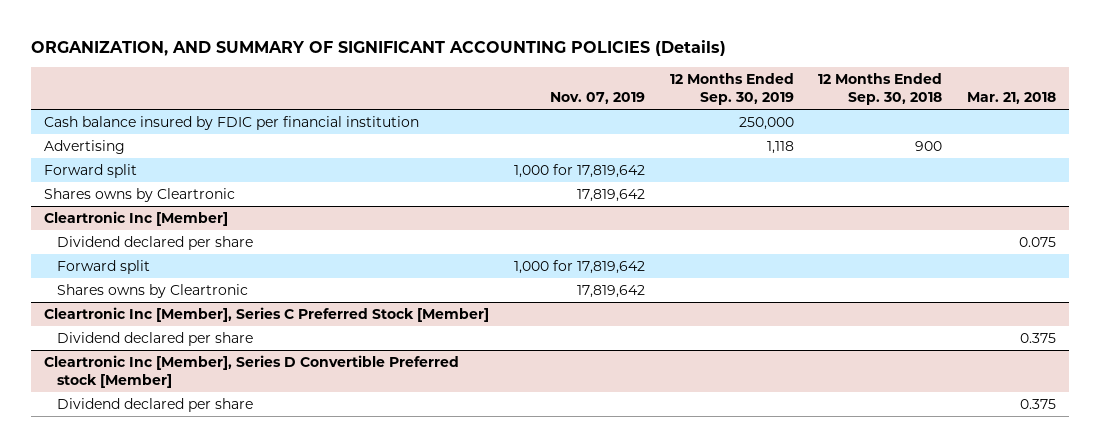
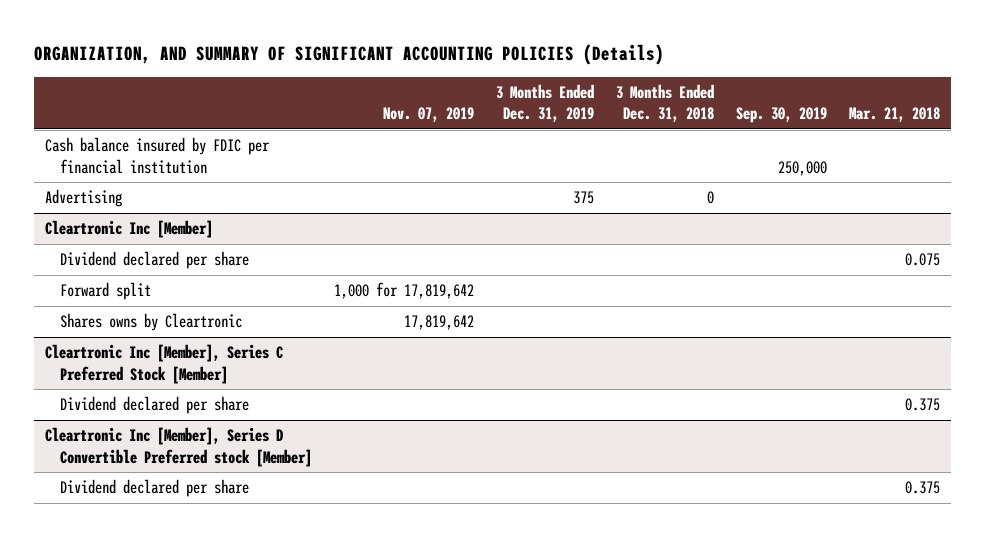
[669,73,794,105] 12 Months Ended Sep. 30, 2019 -> none
[818,73,943,105] 12 Months Ended Sep. 30, 2018 -> none
none -> [495,83,594,123] 3 Months Ended Dec. 31, 2019
none -> [615,83,714,123] 3 Months Ended Dec. 31, 2018
none -> [735,107,827,124] Sep. 30, 2019
[43,164,137,179] Forward split -> none
[43,188,235,203] Shares owns by Cleartronic -> none

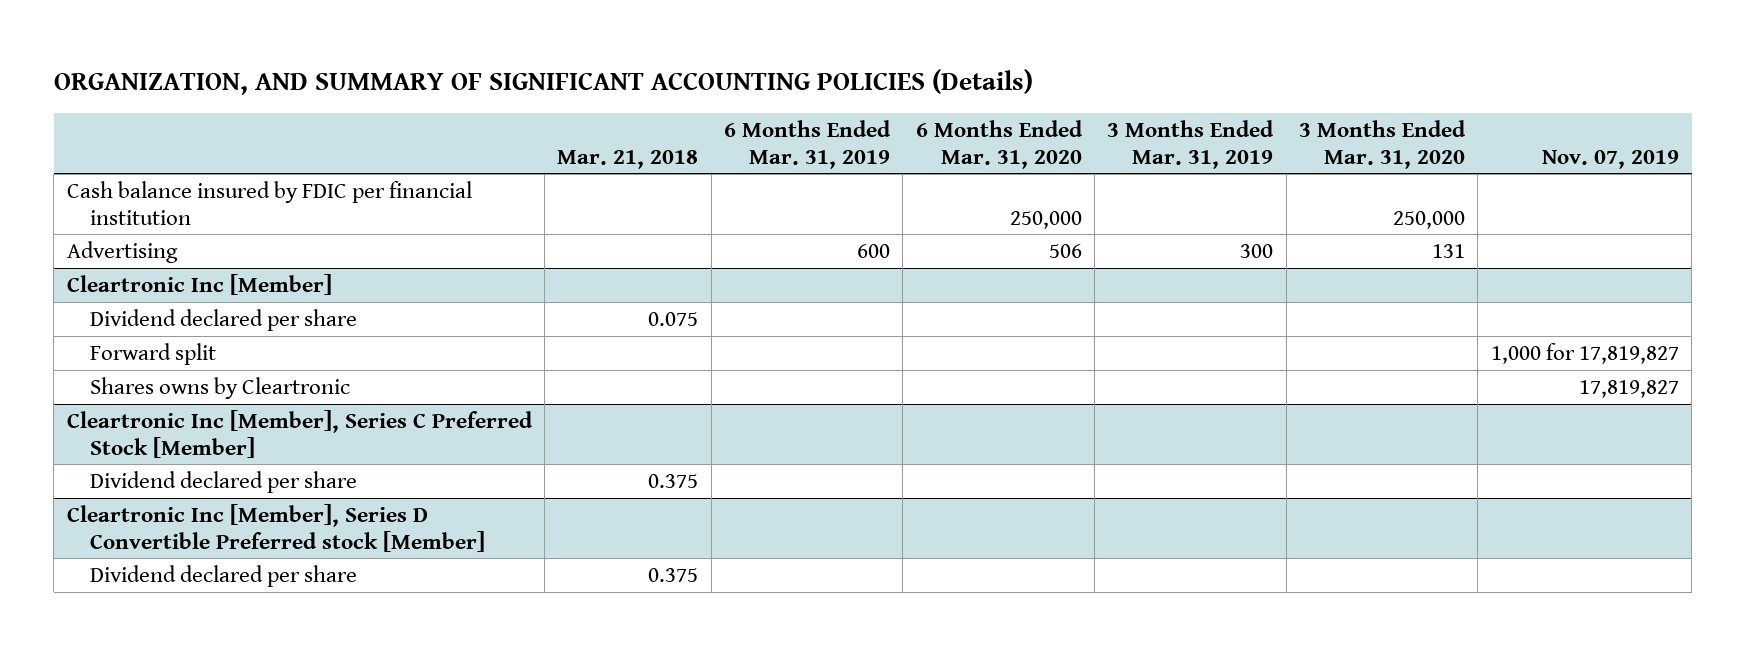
[495,83,594,123] 3 Months Ended Dec. 31, 2019 -> none
[615,83,714,123] 3 Months Ended Dec. 31, 2018 -> none
[735,107,827,124] Sep. 30, 2019 -> none
none -> [723,119,891,169] 6 Months Ended Mar. 31, 2019
none -> [915,119,1083,169] 6 Months Ended Mar. 31, 2020
none -> [1107,119,1275,169] 3 Months Ended Mar. 31, 2019
none -> [1299,119,1467,169] 3 Months Ended Mar. 31, 2020
[333,282,474,300] 1,000 for 17,819,642 -> [1490,342,1679,364] 1,000 for 17,819,827
[403,315,474,331] 17,819,642 -> [1578,379,1679,398] 17,819,827

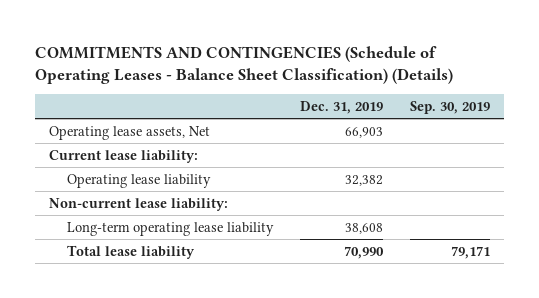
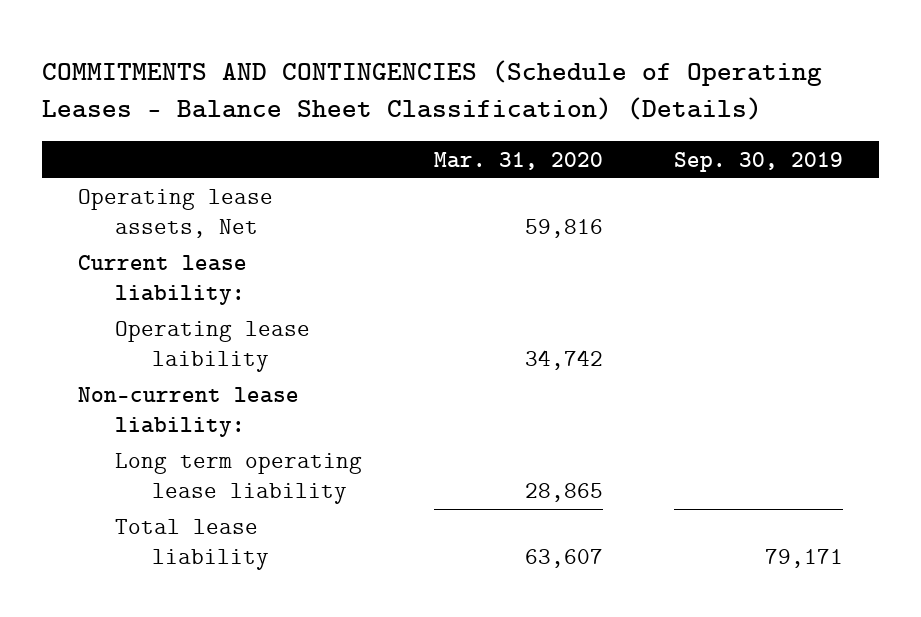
[300,100,384,114] Dec. 31, 2019 -> none
none -> [433,151,603,170] Mar. 31, 2020
[67,173,212,188] Operating lease liability -> [115,321,311,372] Operating lease laibility
[67,221,275,236] Long-term operating lease liability -> [115,453,363,504] Long term operating lease liability

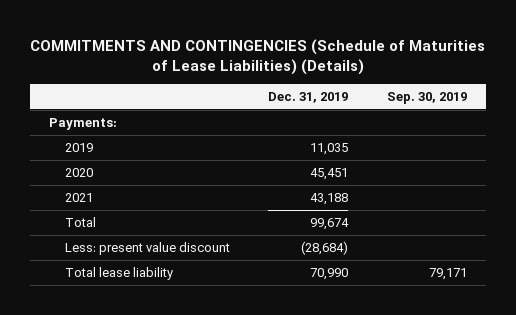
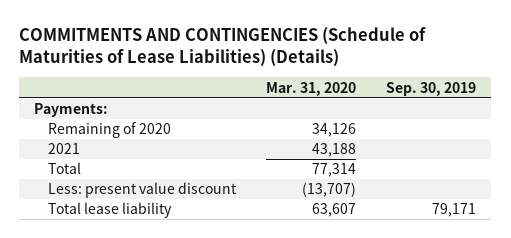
[268,91,349,103] Dec. 31, 2019 -> none
none -> [265,81,356,96] Mar. 31, 2020
[64,167,93,177] 2020 -> none
[64,142,93,152] 2019 -> [47,122,171,139] Remaining of 2020

